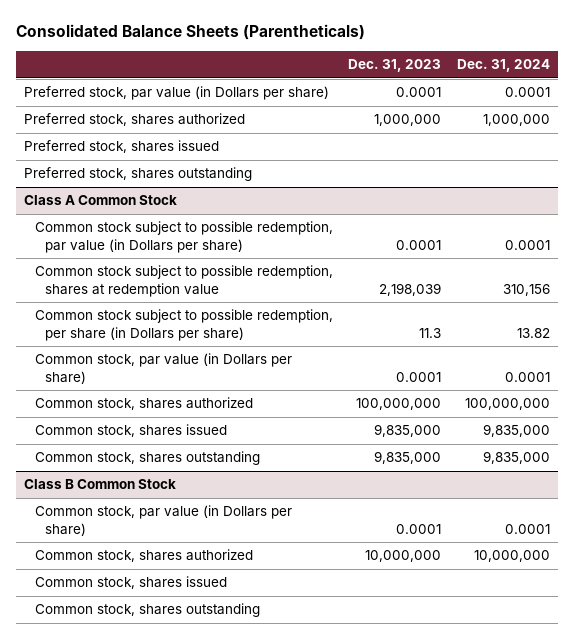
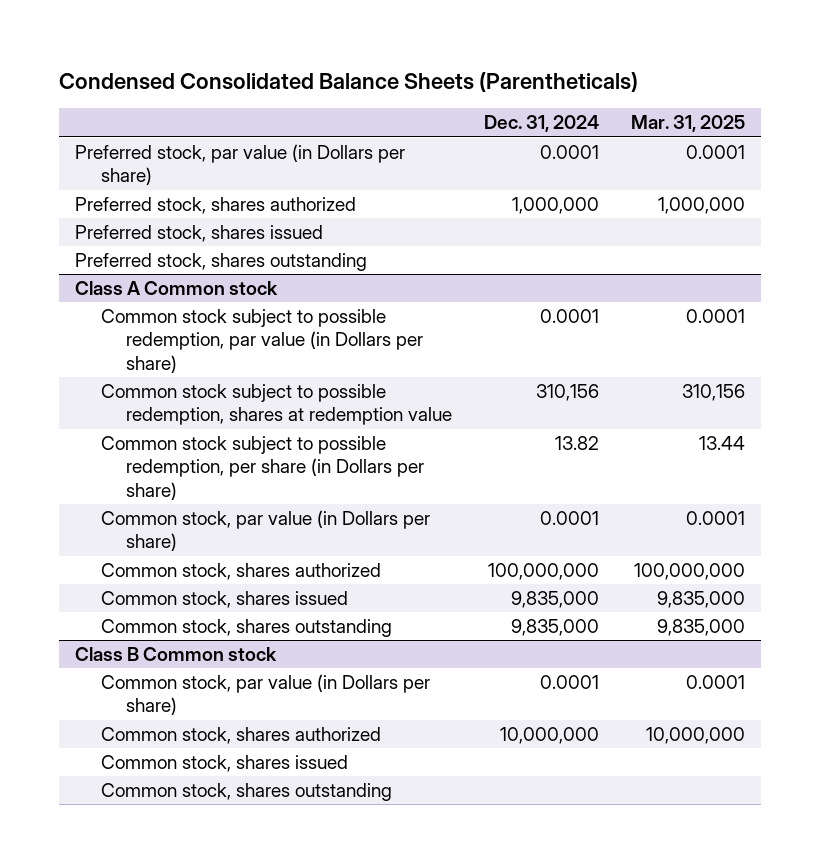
[16,24,366,41] Consolidated Balance Sheets (Parentheticals) -> [59,72,639,93] Condensed Consolidated Balance Sheets (Parentheticals)
[348,59,442,73] Dec. 31, 2023 -> none
none -> [630,115,745,133] Mar. 31, 2025
[24,195,178,206] Class A Common Stock -> [75,281,279,296] Class A Common stock
[24,479,177,490] Class B Common Stock -> [75,647,278,662] Class B Common stock

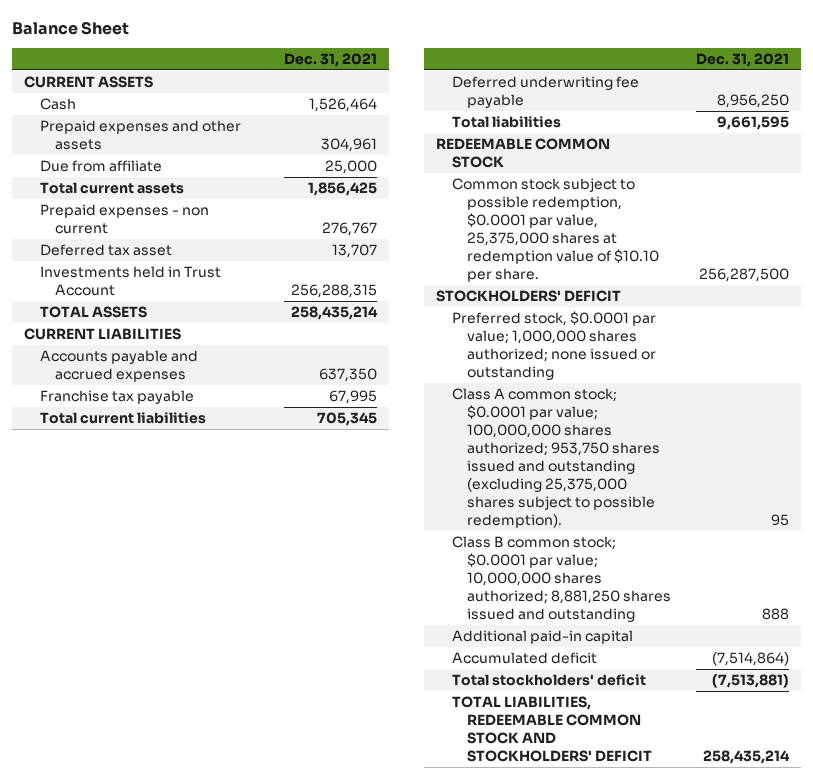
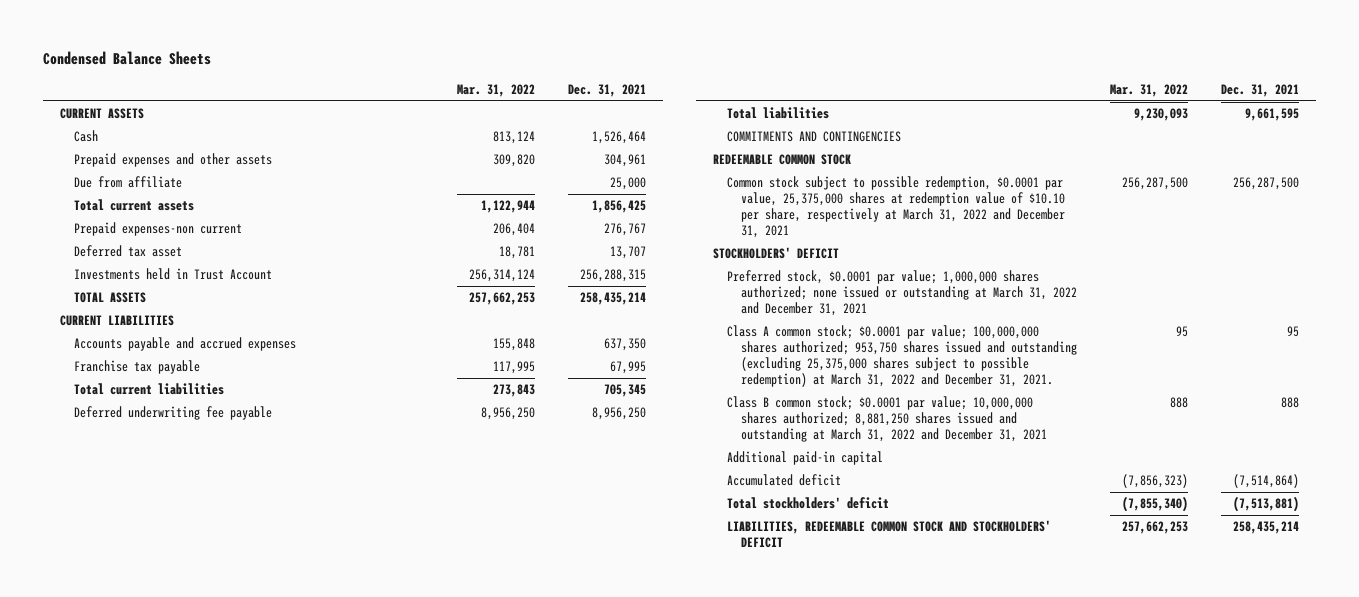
[11,20,129,35] Balance Sheet -> [43,51,212,66] Condensed Balance Sheets
none -> [456,83,535,97] Mar. 31, 2022
[39,204,209,235] Prepaid expenses - non current -> [73,222,242,237] Prepaid expenses-non current
none -> [726,131,901,143] COMMITMENTS AND CONTINGENCIES
[451,178,660,282] Common stock subject to possible redemption, $0.0001 par value, 25,375,000 shares at redemption value of $10.10 per share. -> [726,176,1065,238] Common stock subject to possible redemption, $0.0001 par value, 25,375,000 shares at redemption value of $10.10 per share, respectively at March 31, 2022 and December 31, 2021
[451,311,657,381] Preferred stock, $0.0001 par value; 1,000,000 shares authorized; none issued or outstanding -> [726,270,1077,316] Preferred stock, $0.0001 par value; 1,000,000 shares authorized; none issued or outstanding at March 31, 2022 and December 31, 2021
[451,388,661,528] Class A common stock; $0.0001 par value; 100,000,000 shares authorized; 953,750 shares issued and outstanding (excluding 25,375,000 shares subject to possible redemption). -> [726,325,1077,387] Class A common stock; $0.0001 par value; 100,000,000 shares authorized; 953,750 shares issued and outstanding (excluding 25,375,000 shares subject to possible redemption) at March 31, 2022 and December 31, 2021.
[451,536,672,623] Class B common stock; $0.0001 par value; 10,000,000 shares authorized; 8,881,250 shares issued and outstanding -> [726,396,1047,442] Class B common stock; $0.0001 par value; 10,000,000 shares authorized; 8,881,250 shares issued and outstanding at March 31, 2022 and December 31, 2021
[451,696,653,763] TOTAL LIABILITIES, REDEEMABLE COMMON STOCK AND STOCKHOLDERS' DEFICIT -> [726,520,1051,549] LIABILITIES, REDEEMABLE COMMON STOCK AND STOCKHOLDERS' DEFICIT

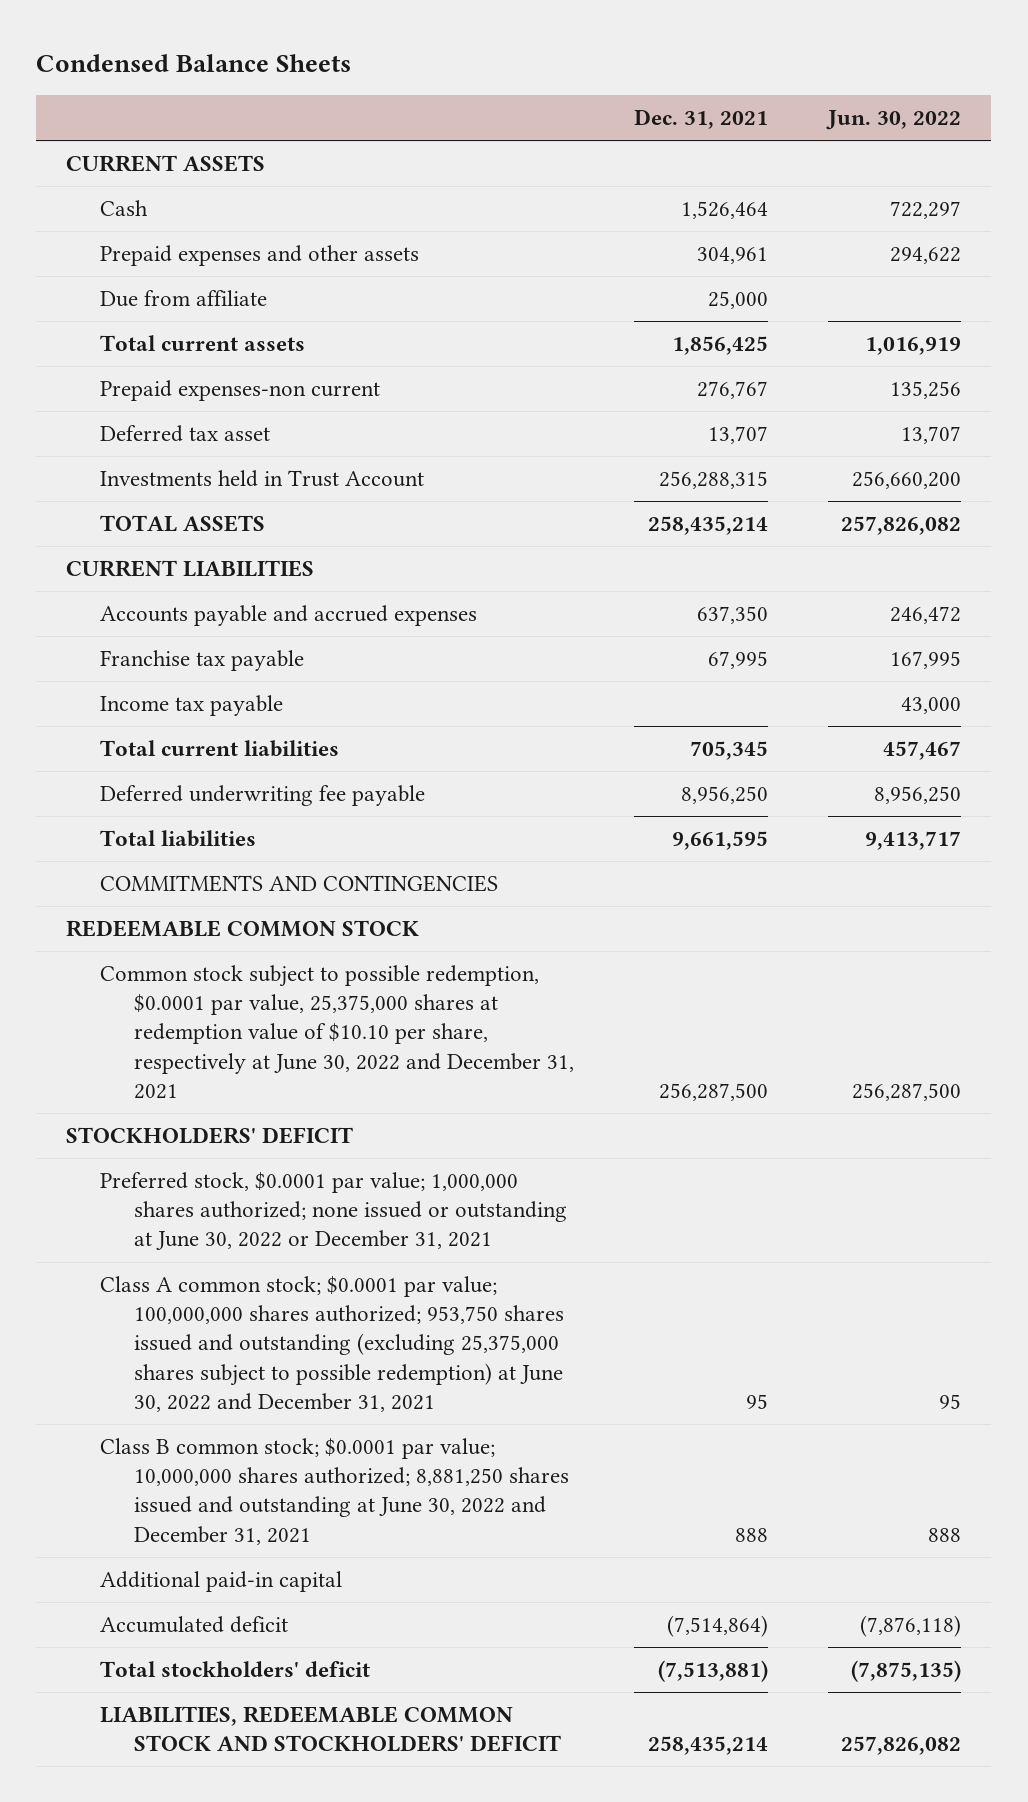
[456,83,535,97] Mar. 31, 2022 -> none
none -> [826,110,962,131] Jun. 30, 2022
none -> [100,695,284,717] Income tax payable
[726,176,1065,238] Common stock subject to possible redemption, $0.0001 par value, 25,375,000 shares at redemption value of $10.10 per share, respectively at March 31, 2022 and December 31, 2021 -> [100,965,574,1099] Common stock subject to possible redemption, $0.0001 par value, 25,375,000 shares at redemption value of $10.10 per share, respectively at June 30, 2022 and December 31, 2021
[726,270,1077,316] Preferred stock, $0.0001 par value; 1,000,000 shares authorized; none issued or outstanding at March 31, 2022 and December 31, 2021 -> [100,1172,567,1251] Preferred stock, $0.0001 par value; 1,000,000 shares authorized; none issued or outstanding at June 30, 2022 or December 31, 2021
[726,325,1077,387] Class A common stock; $0.0001 par value; 100,000,000 shares authorized; 953,750 shares issued and outstanding (excluding 25,375,000 shares subject to possible redemption) at March 31, 2022 and December 31, 2021. -> [100,1276,564,1412] Class A common stock; $0.0001 par value; 100,000,000 shares authorized; 953,750 shares issued and outstanding (excluding 25,375,000 shares subject to possible redemption) at June 30, 2022 and December 31, 2021
[726,396,1047,442] Class B common stock; $0.0001 par value; 10,000,000 shares authorized; 8,881,250 shares issued and outstanding at March 31, 2022 and December 31, 2021 -> [100,1438,569,1545] Class B common stock; $0.0001 par value; 10,000,000 shares authorized; 8,881,250 shares issued and outstanding at June 30, 2022 and December 31, 2021

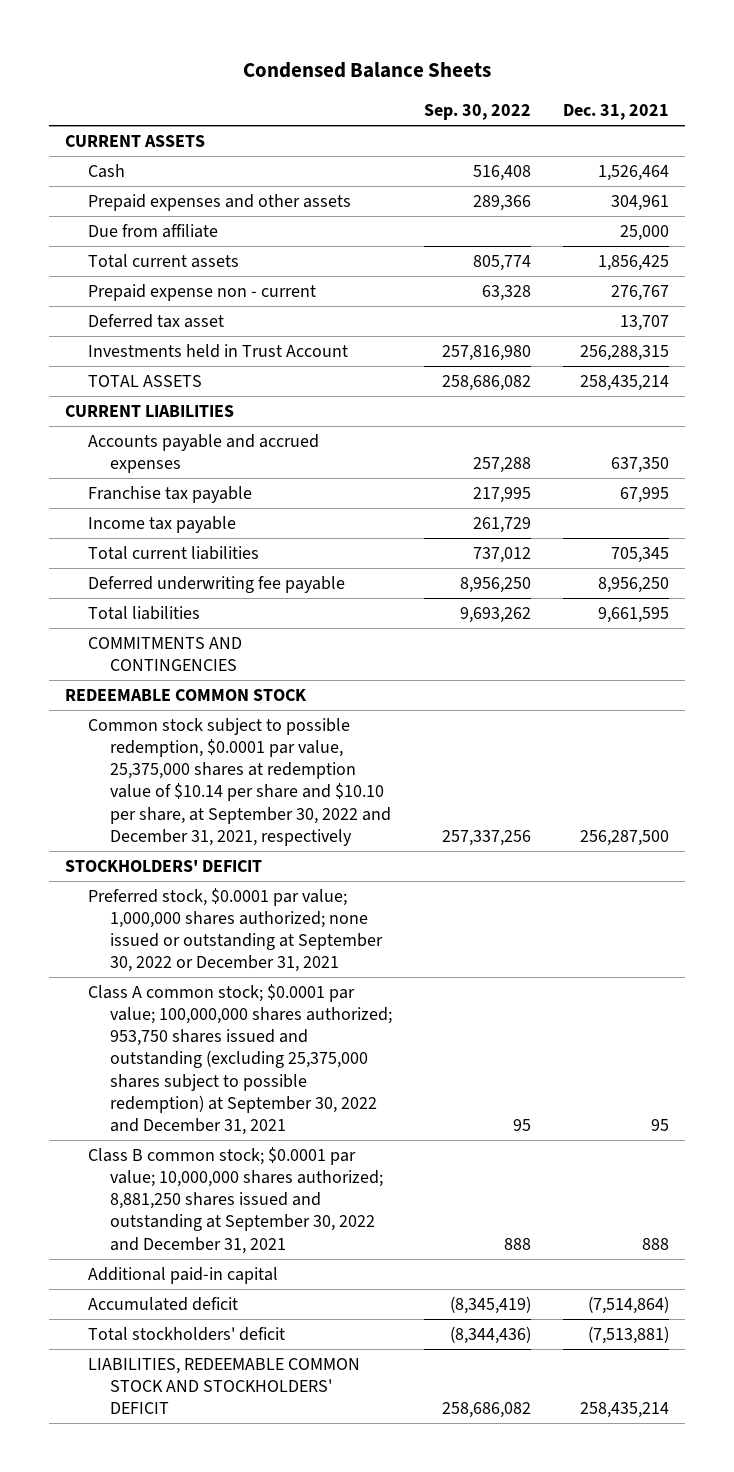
[826,110,962,131] Jun. 30, 2022 -> none
none -> [424,104,532,121] Sep. 30, 2022
[100,380,381,402] Prepaid expenses-non current -> [87,283,316,301] Prepaid expense non - current
[100,965,574,1099] Common stock subject to possible redemption, $0.0001 par value, 25,375,000 shares at redemption value of $10.10 per share, respectively at June 30, 2022 and December 31, 2021 -> [87,717,392,846] Common stock subject to possible redemption, $0.0001 par value, 25,375,000 shares at redemption value of $10.14 per share and $10.10 per share, at September 30, 2022 and December 31, 2021, respectively
[100,1172,567,1251] Preferred stock, $0.0001 par value; 1,000,000 shares authorized; none issued or outstanding at June 30, 2022 or December 31, 2021 -> [87,887,384,973] Preferred stock, $0.0001 par value; 1,000,000 shares authorized; none issued or outstanding at September 30, 2022 or December 31, 2021
[100,1276,564,1412] Class A common stock; $0.0001 par value; 100,000,000 shares authorized; 953,750 shares issued and outstanding (excluding 25,375,000 shares subject to possible redemption) at June 30, 2022 and December 31, 2021 -> [87,983,393,1135] Class A common stock; $0.0001 par value; 100,000,000 shares authorized; 953,750 shares issued and outstanding (excluding 25,375,000 shares subject to possible redemption) at September 30, 2022 and December 31, 2021
[100,1438,569,1545] Class B common stock; $0.0001 par value; 10,000,000 shares authorized; 8,881,250 shares issued and outstanding at June 30, 2022 and December 31, 2021 -> [87,1146,384,1254] Class B common stock; $0.0001 par value; 10,000,000 shares authorized; 8,881,250 shares issued and outstanding at September 30, 2022 and December 31, 2021

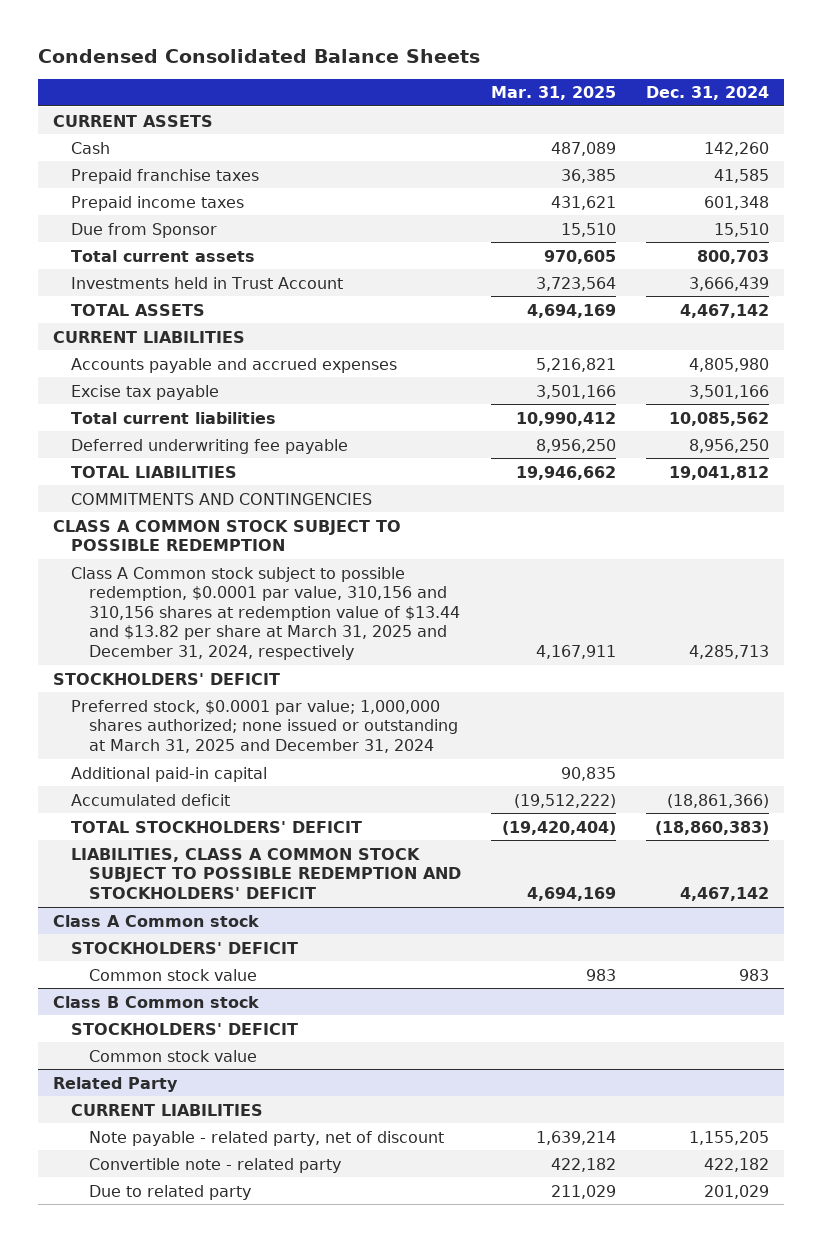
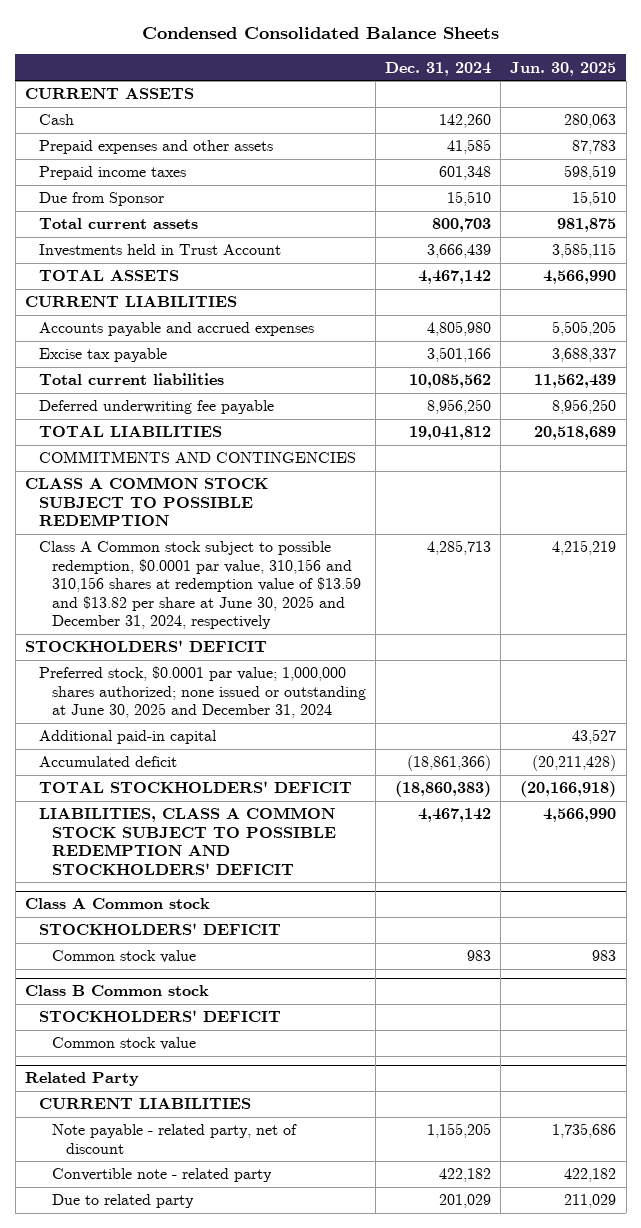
[490,86,616,101] Mar. 31, 2025 -> none
none -> [510,61,617,76] Jun. 30, 2025
[70,168,259,184] Prepaid franchise taxes -> [38,140,273,155] Prepaid expenses and other assets
[70,566,461,660] Class A Common stock subject to possible redemption, $0.0001 par value, 310,156 and 310,156 shares at redemption value of $13.44 and $13.82 per share at March 31, 2025 and December 31, 2024, respectively -> [38,541,362,630] Class A Common stock subject to possible redemption, $0.0001 par value, 310,156 and 310,156 shares at redemption value of $13.59 and $13.82 per share at June 30, 2025 and December 31, 2024, respectively
[70,699,459,753] Preferred stock, $0.0001 par value; 1,000,000 shares authorized; none issued or outstanding at March 31, 2025 and December 31, 2024 -> [38,666,367,719] Preferred stock, $0.0001 par value; 1,000,000 shares authorized; none issued or outstanding at June 30, 2025 and December 31, 2024

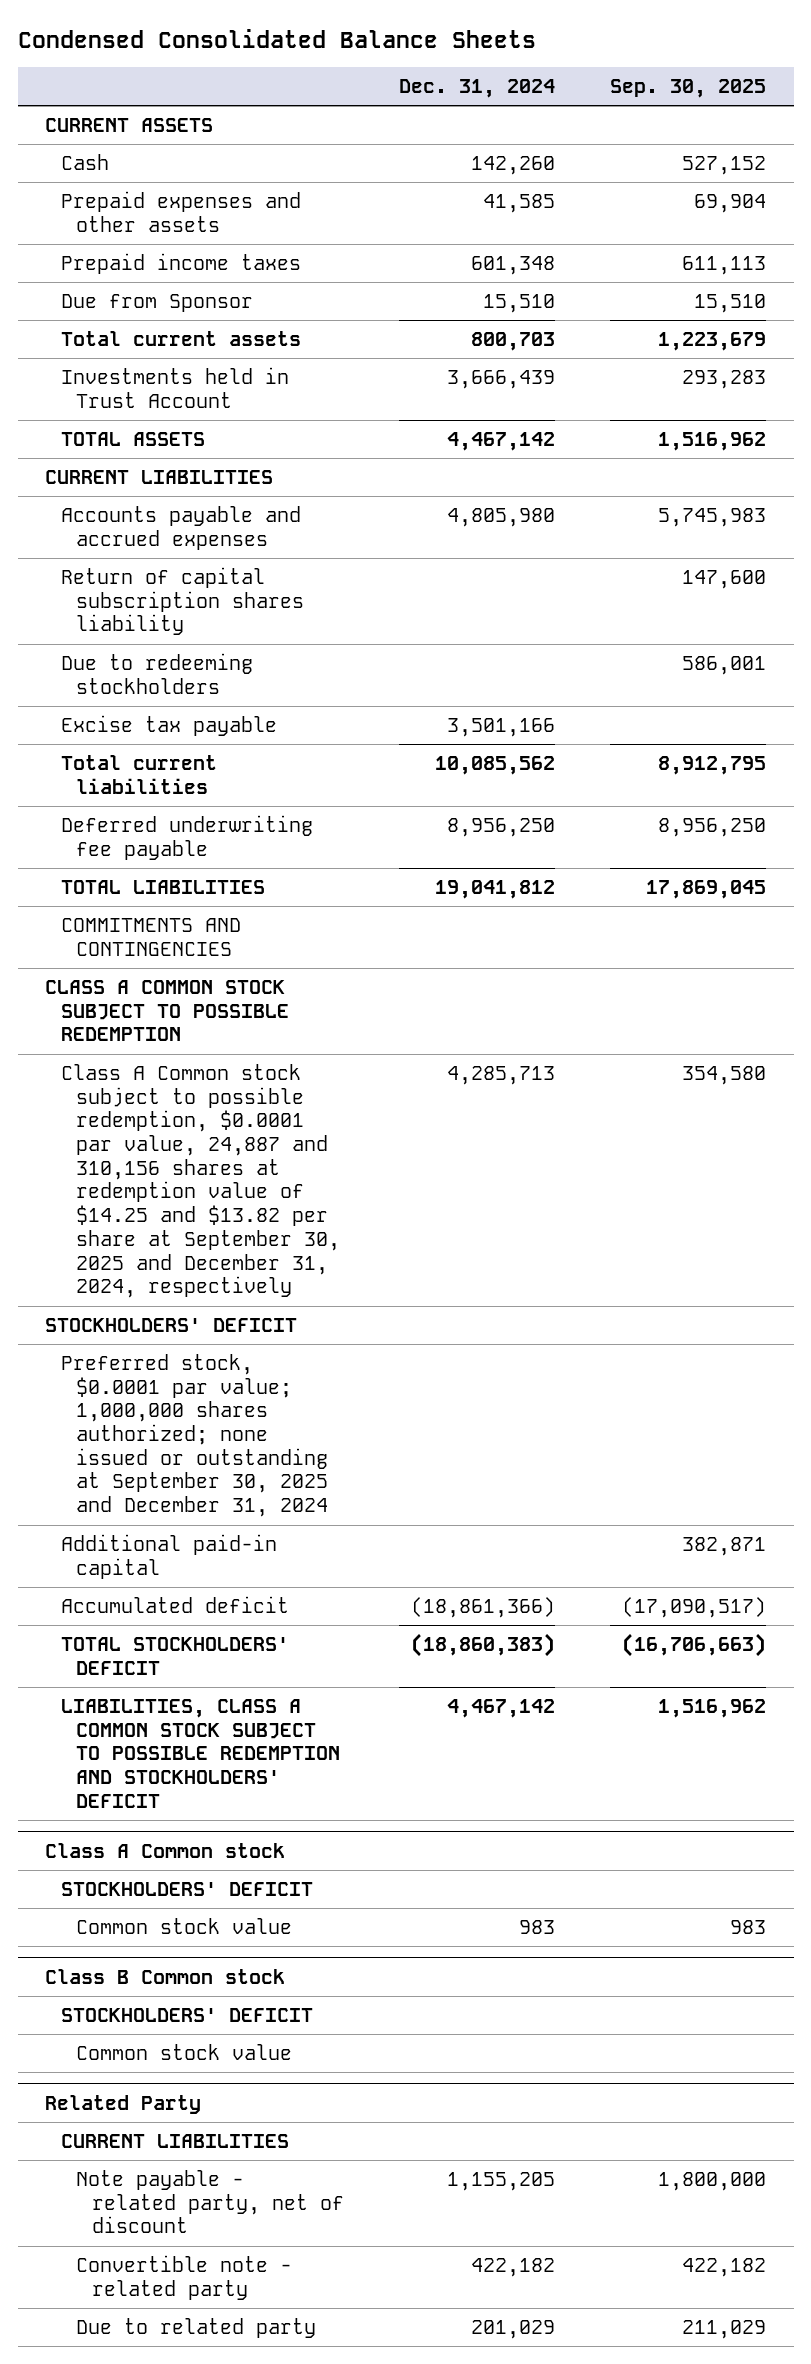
[510,61,617,76] Jun. 30, 2025 -> none
none -> [610,79,767,99] Sep. 30, 2025
none -> [60,566,305,636] Return of capital subscription shares liability
none -> [60,652,253,694] Due to redeeming stockholders
[38,541,362,630] Class A Common stock subject to possible redemption, $0.0001 par value, 310,156 and 310,156 shares at redemption value of $13.59 and $13.82 per share at June 30, 2025 and December 31, 2024, respectively -> [60,1063,341,1299] Class A Common stock subject to possible redemption, $0.0001 par value, 24,887 and 310,156 shares at redemption value of $14.25 and $13.82 per share at September 30, 2025 and December 31, 2024, respectively
[38,666,367,719] Preferred stock, $0.0001 par value; 1,000,000 shares authorized; none issued or outstanding at June 30, 2025 and December 31, 2024 -> [60,1353,329,1518] Preferred stock, $0.0001 par value; 1,000,000 shares authorized; none issued or outstanding at September 30, 2025 and December 31, 2024

